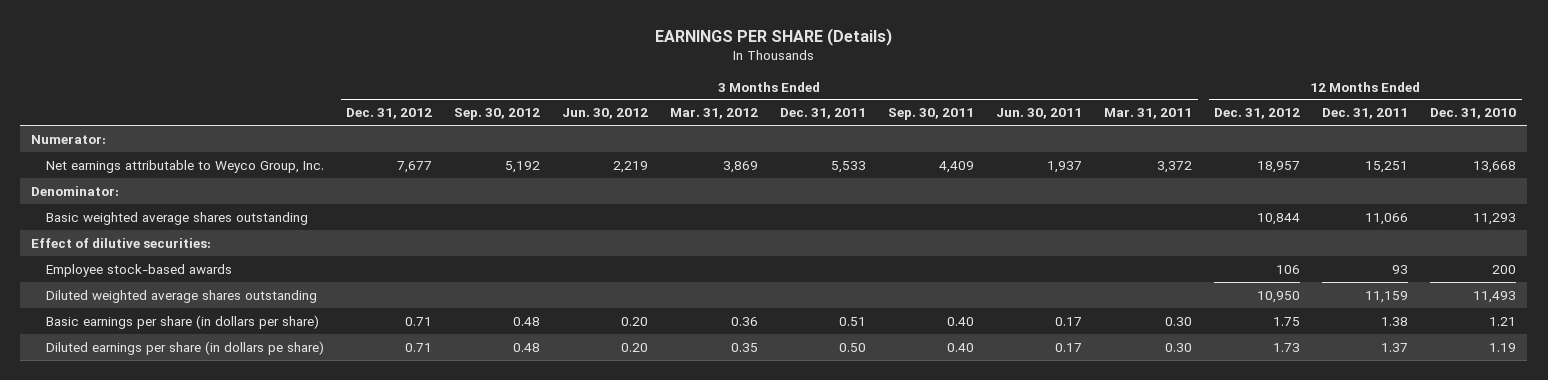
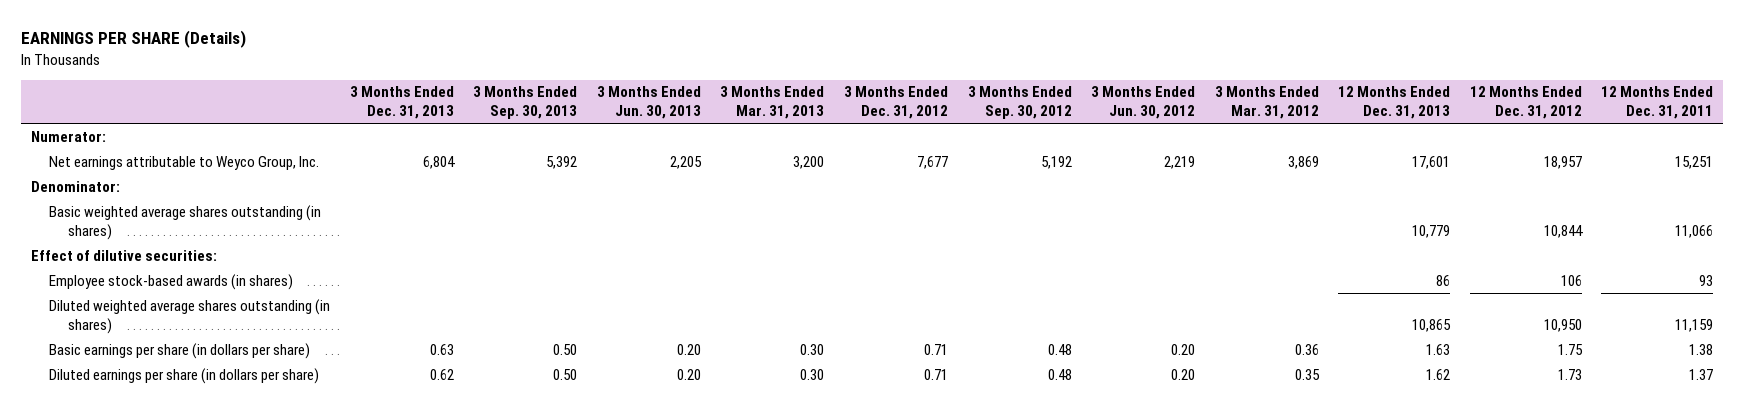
[780,108,867,120] Dec. 31, 2011 -> none
[888,108,975,121] Sep. 30, 2011 -> none
[996,108,1083,120] Jun. 30, 2011 -> none
[1104,108,1193,120] Mar. 31, 2011 -> none
[1430,108,1517,120] Dec. 31, 2010 -> none
none -> [349,86,454,120] 3 Months Ended Dec. 31, 2013
none -> [473,86,578,120] 3 Months Ended Sep. 30, 2013
none -> [596,86,701,120] 3 Months Ended Jun. 30, 2013
none -> [720,86,825,120] 3 Months Ended Mar. 31, 2013
none -> [1338,86,1451,120] 12 Months Ended Dec. 31, 2013
[46,211,309,225] Basic weighted average shares outstanding -> [49,204,322,240] Basic weighted average shares outstanding (in shares)
[46,263,233,277] Employee stock-based awards -> [49,273,294,290] Employee stock-based awards (in shares)
[46,289,318,303] Diluted weighted average shares outstanding -> [49,298,331,334] Diluted weighted average shares outstanding (in shares)
[46,340,325,355] Diluted earnings per share (in dollars pe share) -> [49,367,320,384] Diluted earnings per share (in dollars per share)

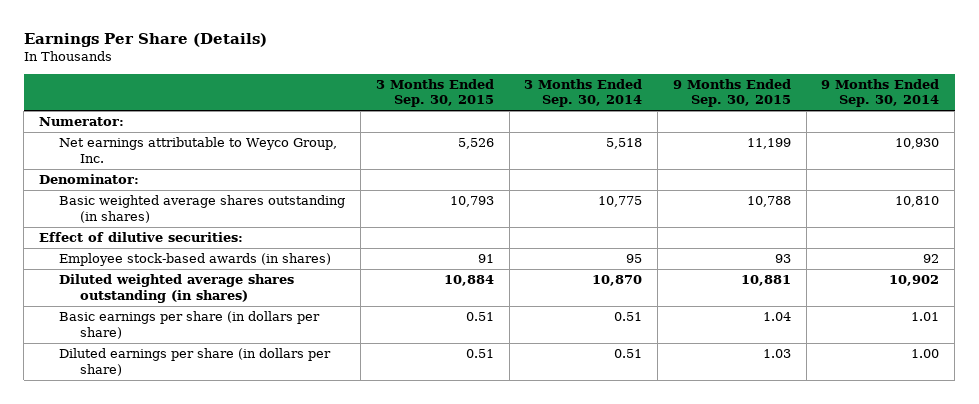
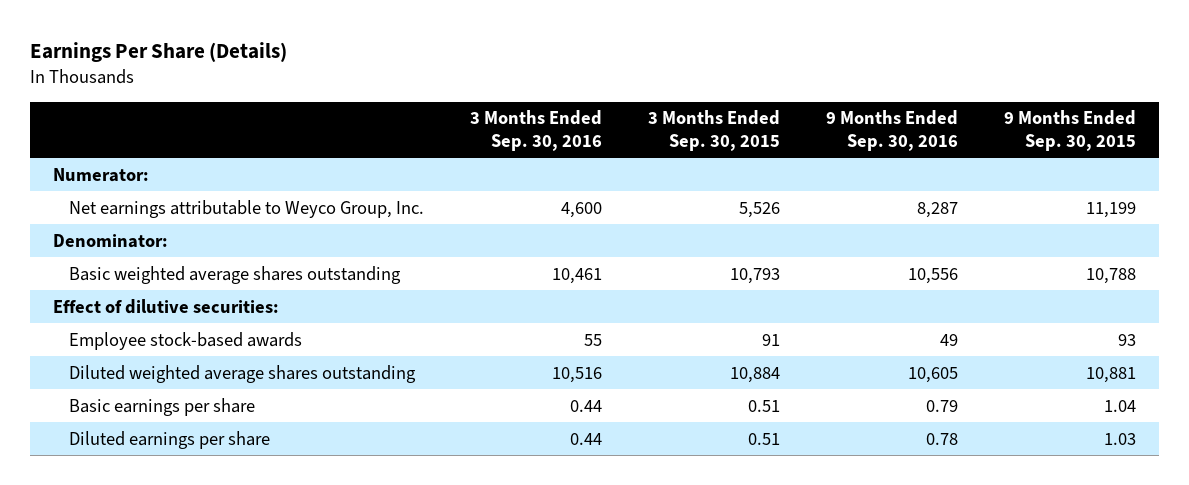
[524,79,643,108] 3 Months Ended Sep. 30, 2014 -> none
[821,79,940,108] 9 Months Ended Sep. 30, 2014 -> none
none -> [469,110,602,151] 3 Months Ended Sep. 30, 2016
none -> [826,110,959,151] 9 Months Ended Sep. 30, 2016
[59,195,346,223] Basic weighted average shares outstanding (in shares) -> [68,265,401,284] Basic weighted average shares outstanding
[59,253,332,267] Employee stock-based awards (in shares) -> [68,331,302,350] Employee stock-based awards
[59,274,295,303] Diluted weighted average shares outstanding (in shares) -> [68,364,416,383] Diluted weighted average shares outstanding
[59,311,321,339] Basic earnings per share (in dollars per share) -> [68,397,255,416] Basic earnings per share
[59,348,332,376] Diluted earnings per share (in dollars per share) -> [68,430,270,449] Diluted earnings per share

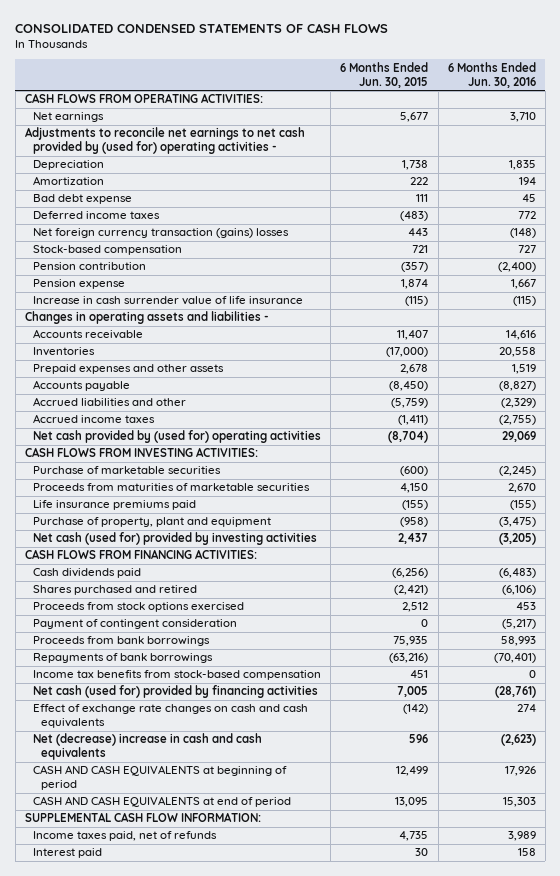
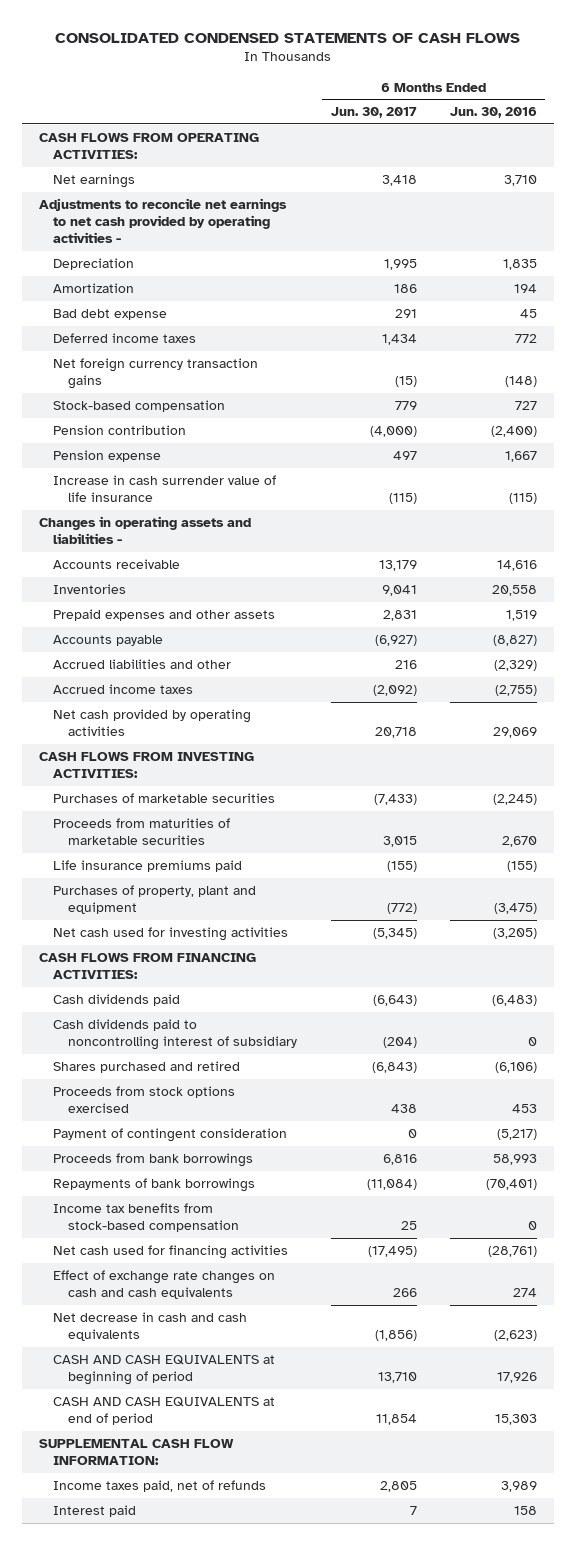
[340,61,429,88] 6 Months Ended Jun. 30, 2015 -> none
none -> [330,107,417,119] Jun. 30, 2017
[24,127,305,155] Adjustments to reconcile net earnings to net cash provided by (used for) operating activities - -> [38,197,287,244] Adjustments to reconcile net earnings to net cash provided by operating activities -
[33,228,290,239] Net foreign currency transaction (gains) losses -> [53,357,259,390] Net foreign currency transaction gains
[33,430,322,444] Net cash provided by (used for) operating activities -> [53,708,252,737] Net cash provided by operating activities
[33,466,222,475] Purchase of marketable securities -> [53,792,276,803] Purchases of marketable securities
[33,517,272,528] Purchase of property, plant and equipment -> [53,884,257,915] Purchases of property, plant and equipment
[33,532,318,546] Net cash (used for) provided by investing activities -> [53,926,289,941] Net cash used for investing activities
none -> [53,1018,298,1051] Cash dividends paid to noncontrolling interest of subsidiary
[33,685,319,699] Net cash (used for) provided by financing activities -> [53,1244,289,1259] Net cash used for financing activities
[33,733,263,761] Net (decrease) increase in cash and cash equivalents -> [53,1311,248,1342] Net decrease in cash and cash equivalents

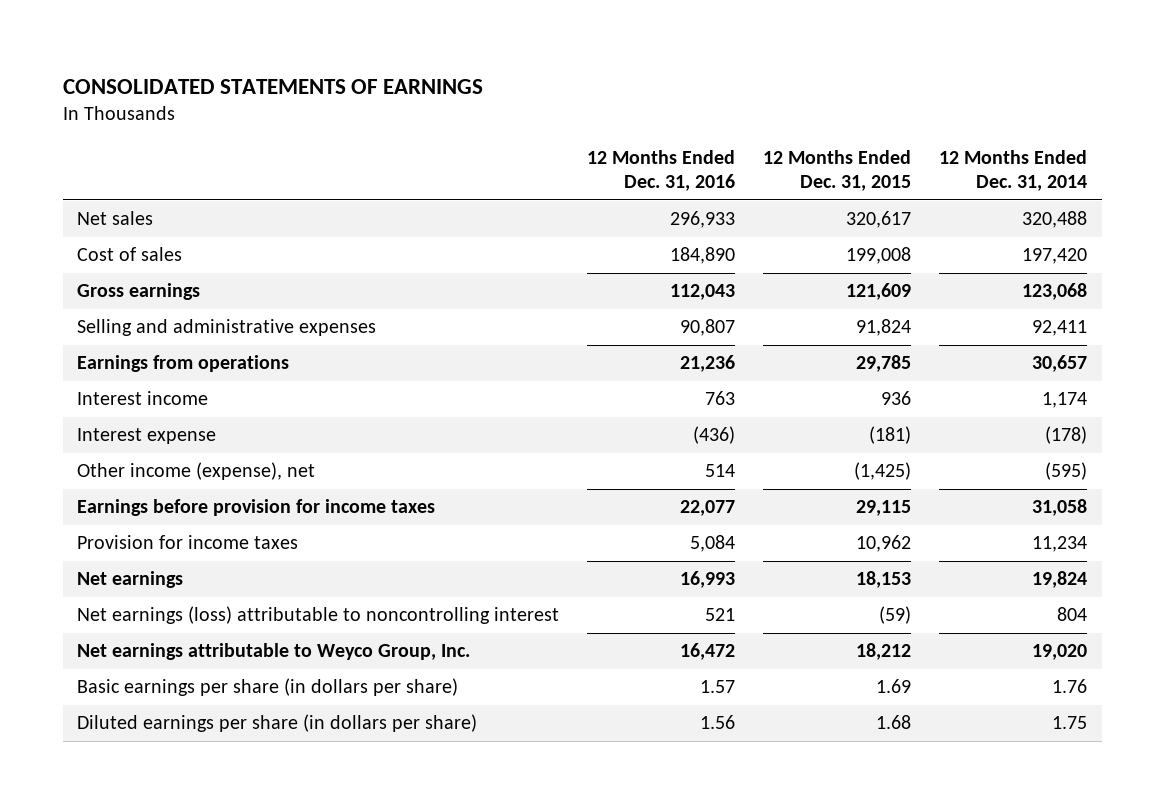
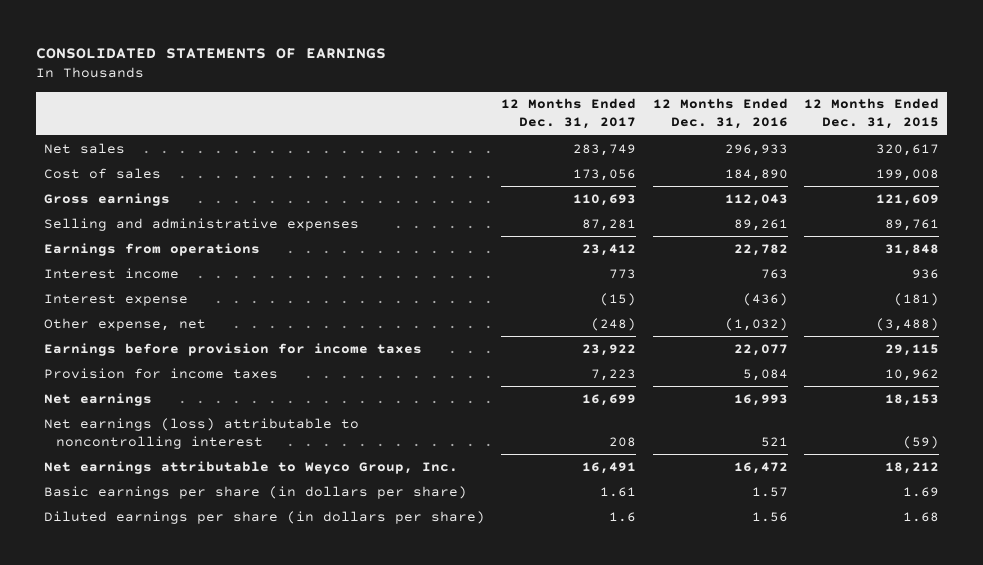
[939,150,1088,191] 12 Months Ended Dec. 31, 2014 -> none
none -> [501,98,637,130] 12 Months Ended Dec. 31, 2017
[680,319,736,337] 90,807 -> [733,218,788,231] 89,261
[856,319,912,337] 91,824 -> [884,218,939,231] 89,761
[680,355,736,373] 21,236 -> [733,243,788,256] 22,782
[856,355,912,373] 29,785 -> [884,243,939,256] 31,848
[77,462,316,481] Other income (expense), net -> [44,317,207,331] Other expense, net
[705,464,736,478] 514 -> [724,317,788,331] (1,032)
[854,462,912,481] (1,425) -> [875,317,939,331] (3,488)

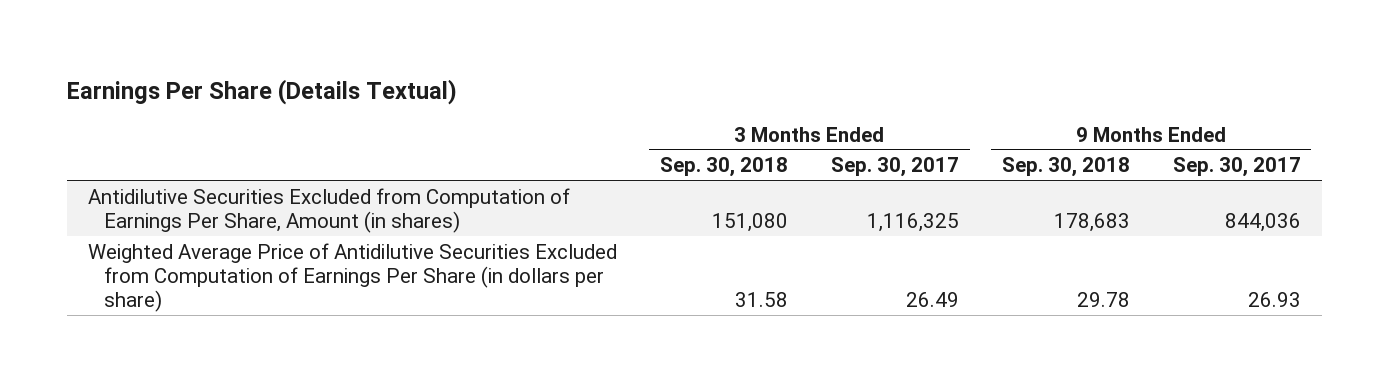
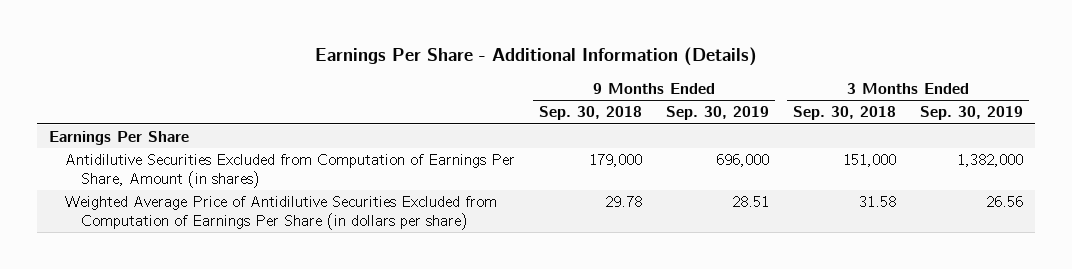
[66,78,457,105] Earnings Per Share (Details Textual) -> [315,47,758,67] Earnings Per Share - Additional Information (Details)
[830,157,959,178] Sep. 30, 2017 -> none
[1172,157,1301,178] Sep. 30, 2017 -> none
none -> [666,106,770,121] Sep. 30, 2019
none -> [919,106,1023,121] Sep. 30, 2019
none -> [49,131,190,146] Earnings Per Share
[711,212,788,232] 151,080 -> [843,154,897,168] 151,000
[1053,212,1130,232] 178,683 -> [589,154,643,168] 179,000

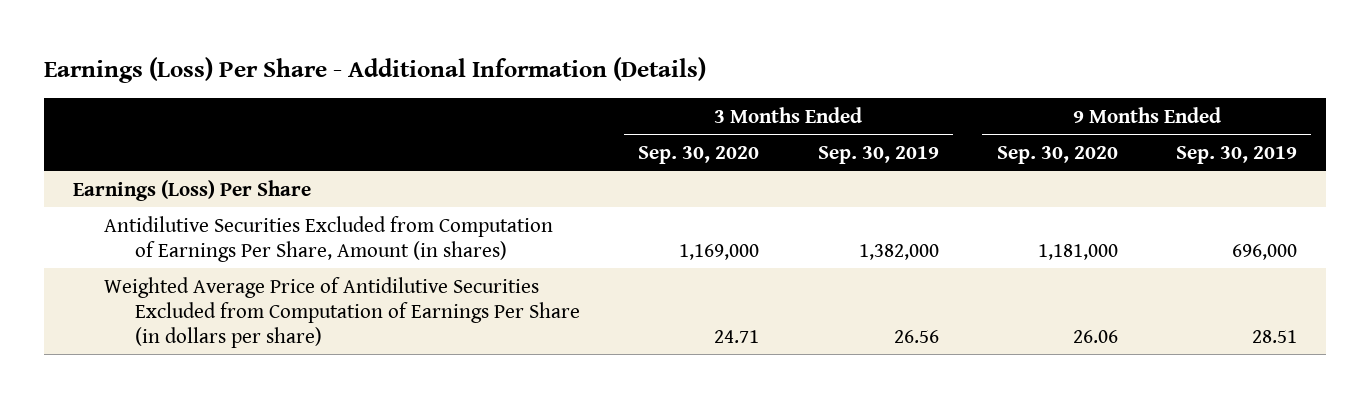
[315,47,758,67] Earnings Per Share - Additional Information (Details) -> [44,57,707,84] Earnings (Loss) Per Share - Additional Information (Details)
[539,106,643,121] Sep. 30, 2018 -> none
[793,106,897,121] Sep. 30, 2018 -> none
none -> [638,145,760,164] Sep. 30, 2020
none -> [996,145,1118,164] Sep. 30, 2020
[49,131,190,146] Earnings Per Share -> [73,179,312,201] Earnings (Loss) Per Share

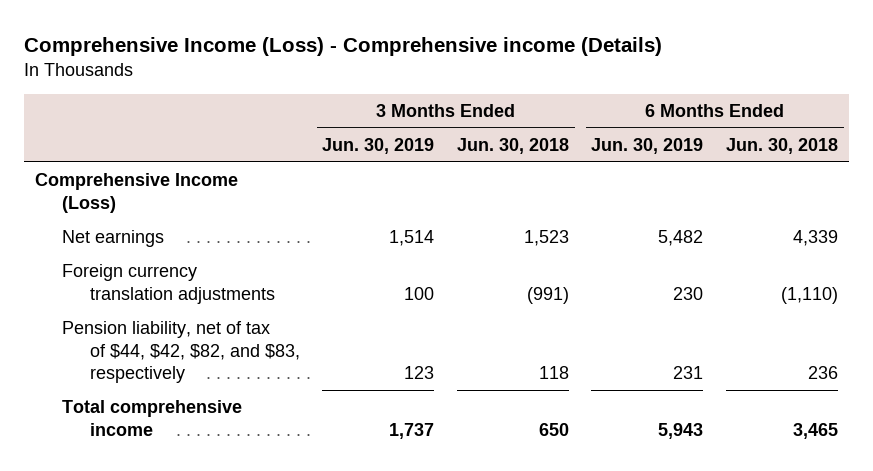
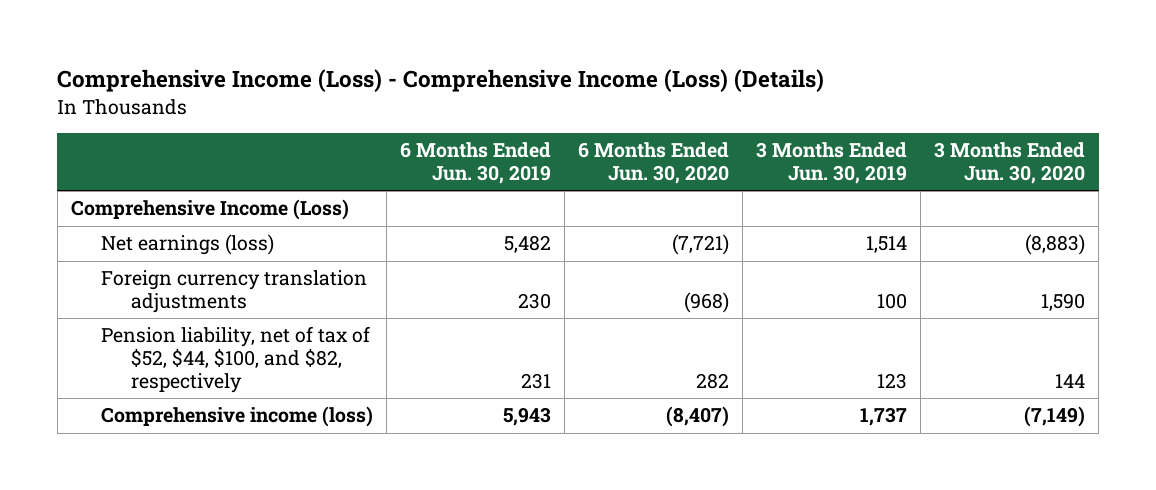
[23,36,662,56] Comprehensive Income (Loss) - Comprehensive income (Details) -> [57,69,825,93] Comprehensive Income (Loss) - Comprehensive Income (Loss) (Details)
[456,137,569,154] Jun. 30, 2018 -> none
[726,137,839,154] Jun. 30, 2018 -> none
none -> [578,142,730,185] 6 Months Ended Jun. 30, 2020
none -> [934,142,1086,185] 3 Months Ended Jun. 30, 2020
[62,230,165,248] Net earnings -> [101,234,275,256] Net earnings (loss)
[62,321,300,384] Pension liability, net of tax of $44, $42, $82, and $83, respectively -> [101,326,371,393] Pension liability, net of tax of $52, $44, $100, and $82, respectively
[62,400,243,436] Total comprehensive income -> [101,406,374,428] Comprehensive income (loss)

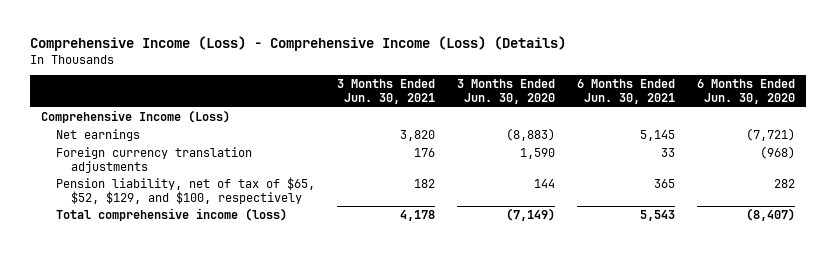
[400,142,552,185] 6 Months Ended Jun. 30, 2019 -> none
[756,142,908,185] 3 Months Ended Jun. 30, 2019 -> none
none -> [337,79,436,105] 3 Months Ended Jun. 30, 2021
none -> [576,79,675,105] 6 Months Ended Jun. 30, 2021
[101,234,275,256] Net earnings (loss) -> [56,128,141,141] Net earnings
[101,326,371,393] Pension liability, net of tax of $52, $44, $100, and $82, respectively -> [56,176,316,204] Pension liability, net of tax of $65, $52, $129, and $100, respectively
[101,406,374,428] Comprehensive income (loss) -> [56,207,288,221] Total comprehensive income (loss)

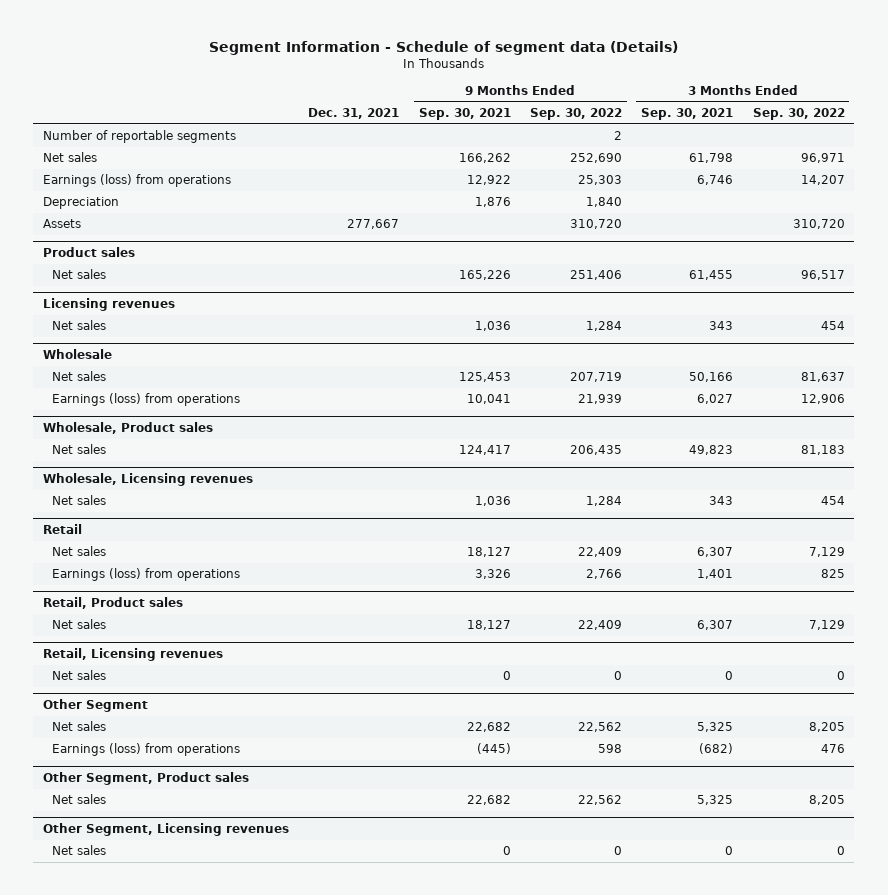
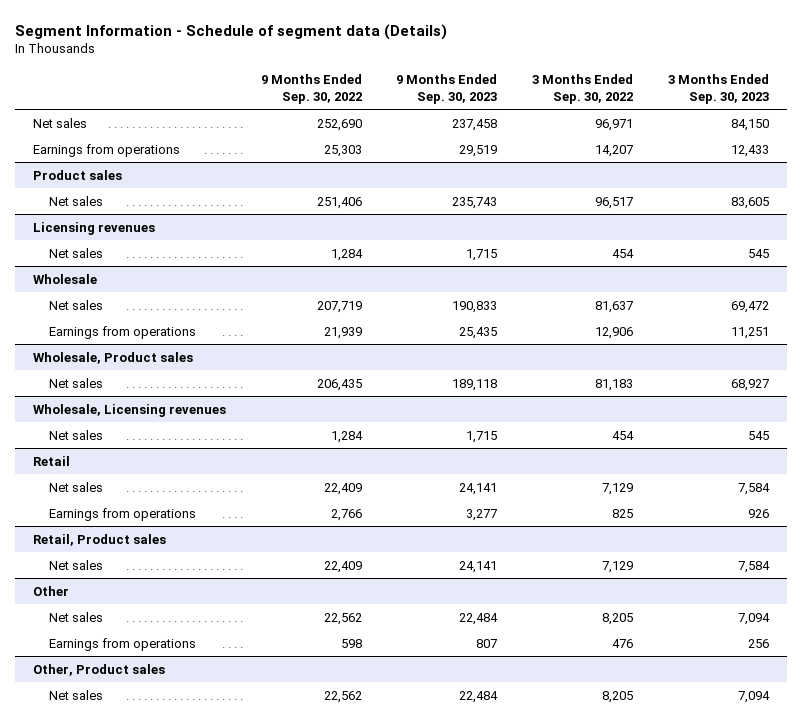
[308,108,400,120] Dec. 31, 2021 -> none
[418,108,511,121] Sep. 30, 2021 -> none
[641,108,734,121] Sep. 30, 2021 -> none
none -> [396,74,498,105] 9 Months Ended Sep. 30, 2023
none -> [668,74,770,105] 3 Months Ended Sep. 30, 2023
[43,130,237,144] Number of reportable segments -> none
[43,197,120,210] Depreciation -> none
[43,219,82,229] Assets -> none
[43,174,232,188] Earnings (loss) from operations -> [32,143,180,157] Earnings from operations
[52,393,241,407] Earnings (loss) from operations -> [49,325,197,339] Earnings from operations
[52,568,241,582] Earnings (loss) from operations -> [49,507,197,521] Earnings from operations
[43,648,224,662] Retail, Licensing revenues -> none
[52,670,107,681] Net sales -> none
[43,699,149,713] Other Segment -> [32,585,69,596] Other
[52,743,241,757] Earnings (loss) from operations -> [49,637,197,651] Earnings from operations
[43,772,250,786] Other Segment, Product sales -> [32,663,165,676] Other, Product sales
[43,823,290,837] Other Segment, Licensing revenues -> none
[52,845,107,856] Net sales -> none

